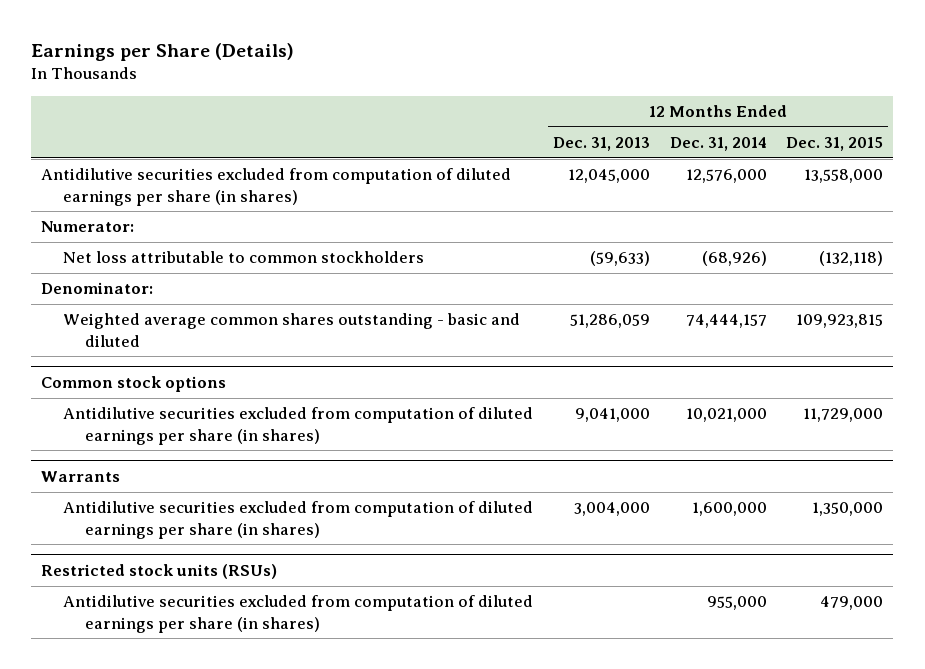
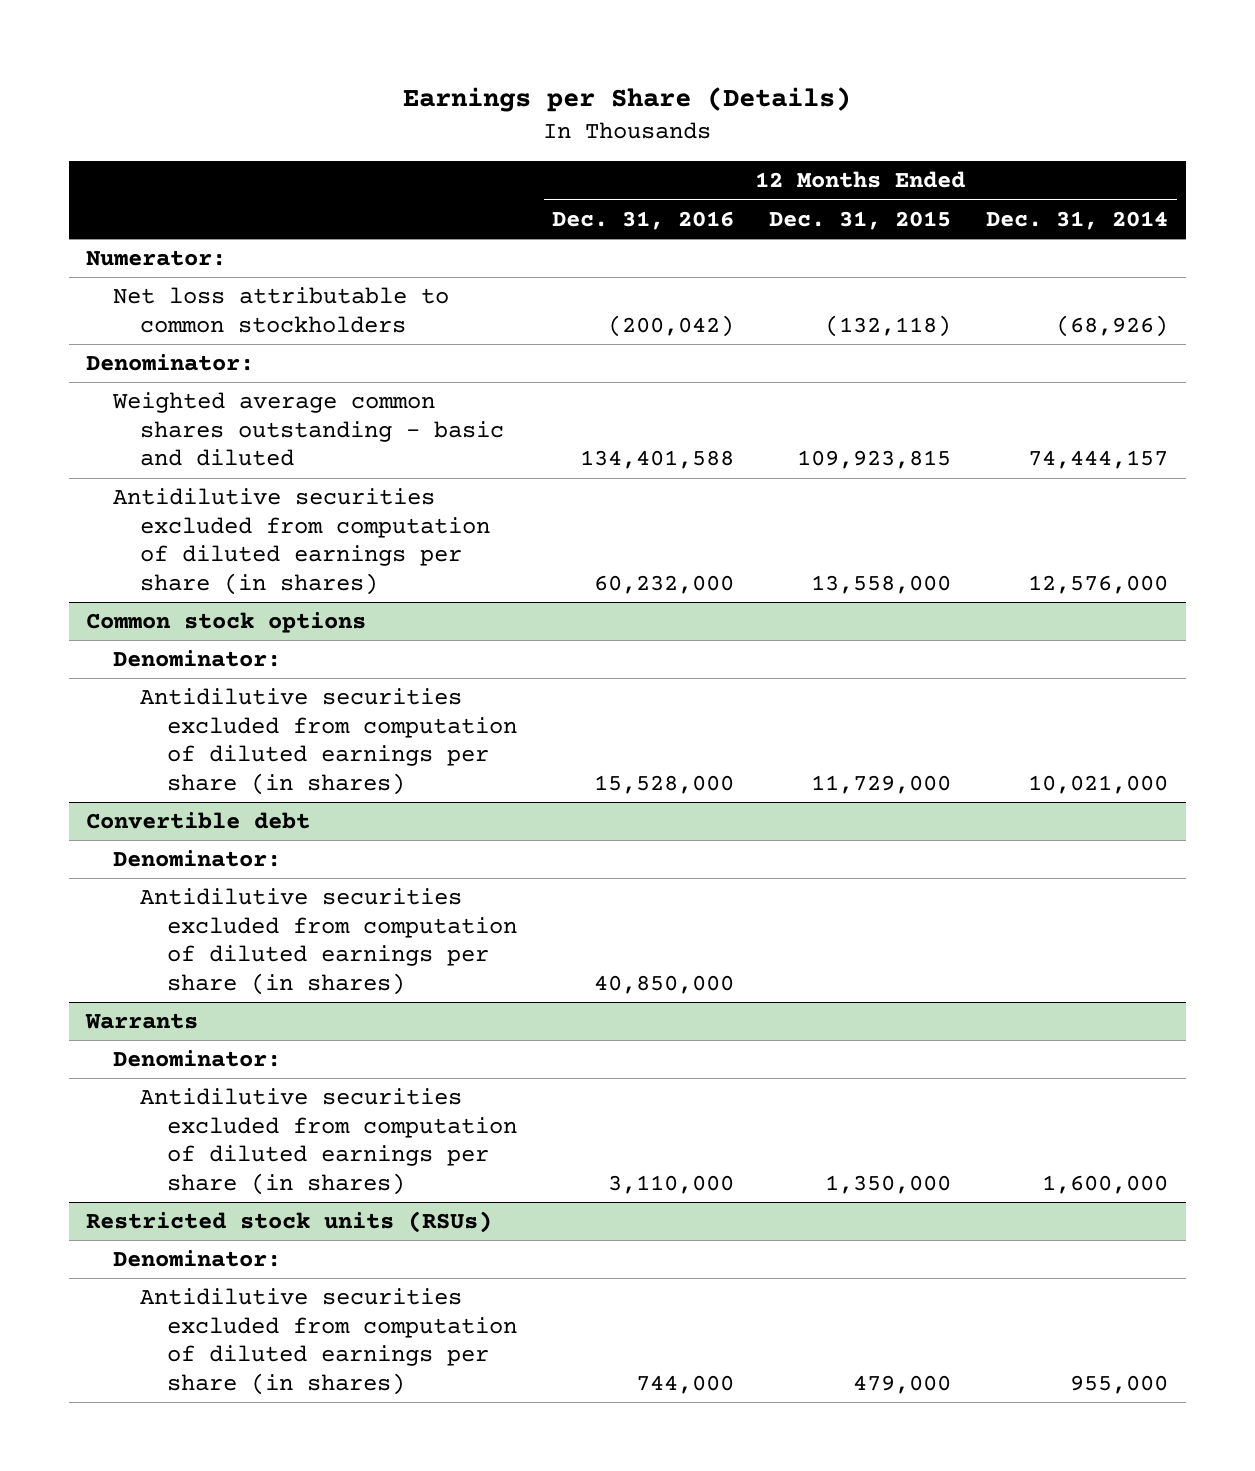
[552,137,650,152] Dec. 31, 2013 -> none
none -> [552,210,735,230] Dec. 31, 2016
[41,168,512,206] Antidilutive securities excluded from computation of diluted earnings per share (in shares) -> [113,488,491,595] Antidilutive securities excluded from computation of diluted earnings per share (in shares)
none -> [113,650,282,668] Denominator:
none -> [86,812,311,830] Convertible debt
none -> [113,850,282,868] Denominator:
none -> [140,888,518,995] Antidilutive securities excluded from computation of diluted earnings per share (in shares)
none -> [113,1050,282,1068] Denominator:
none -> [113,1250,282,1268] Denominator:

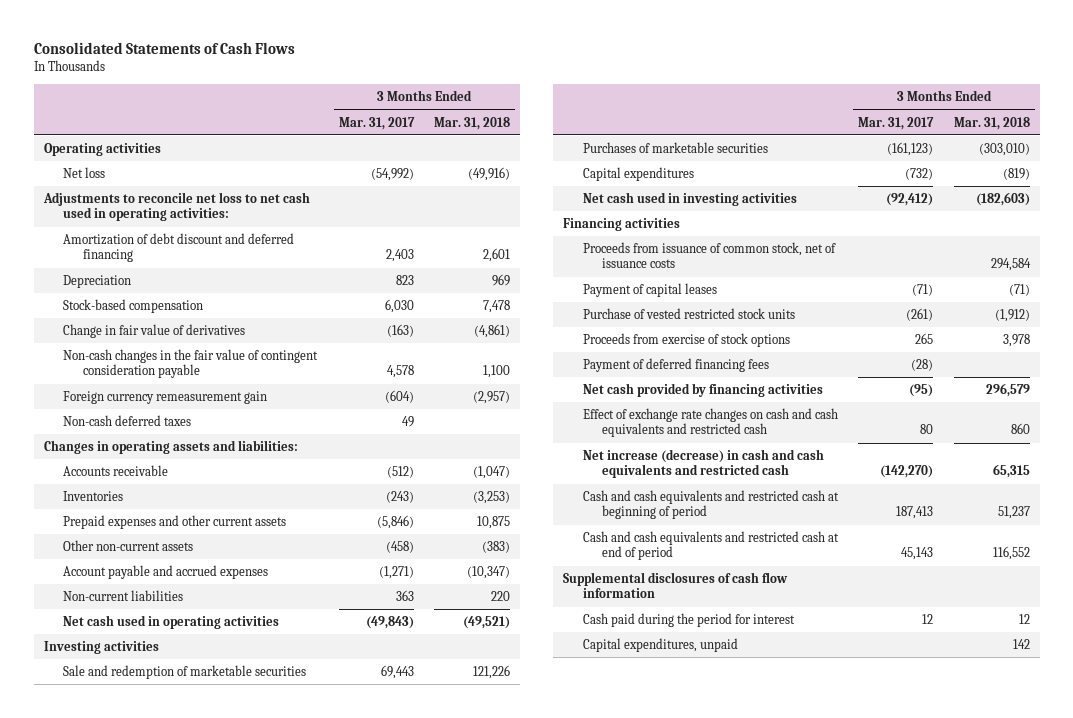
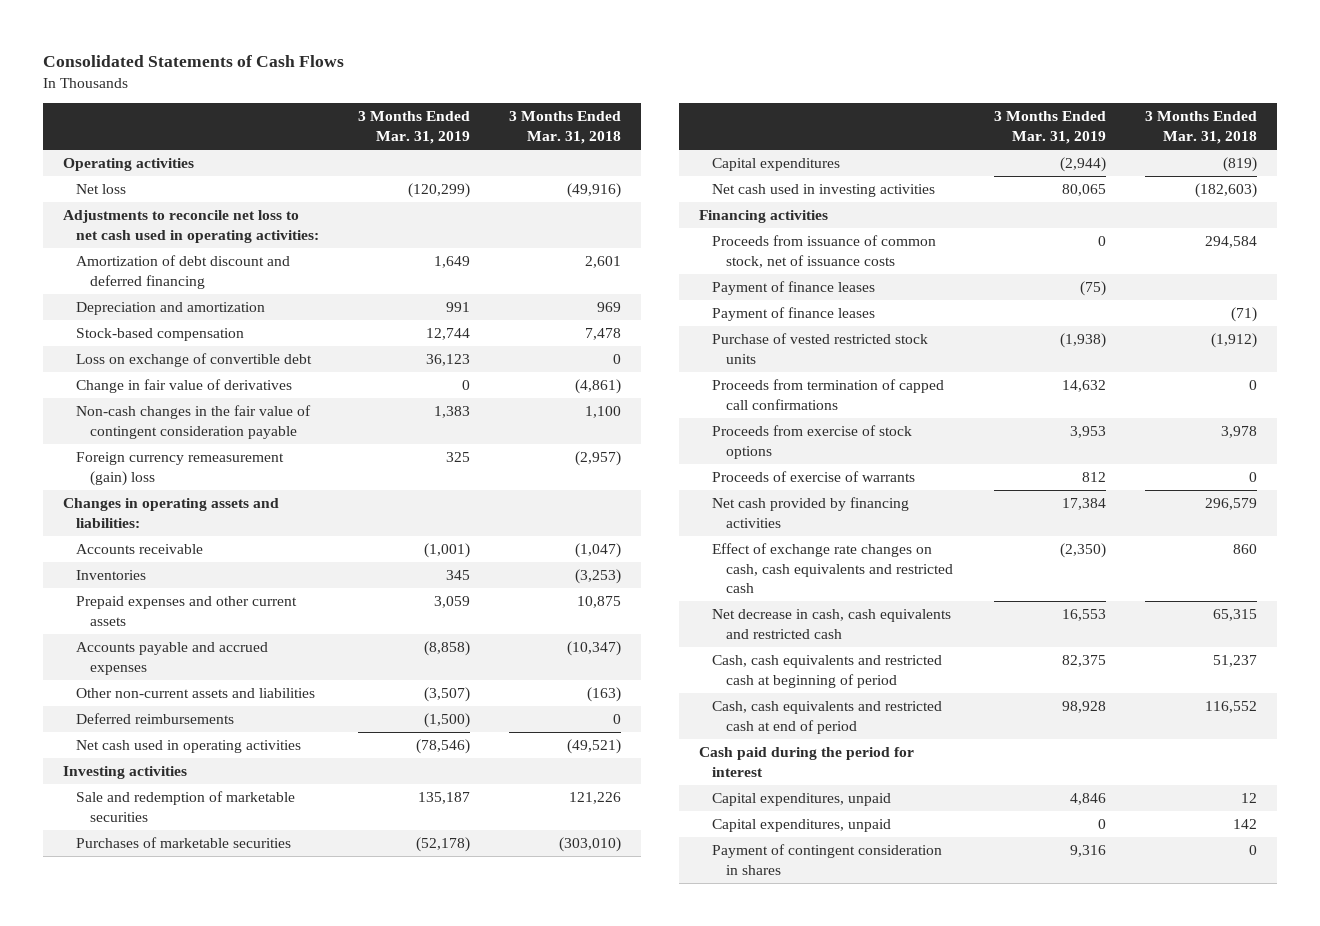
[338,116,415,130] Mar. 31, 2017 -> none
none -> [358,111,471,145] 3 Months Ended Mar. 31, 2019
[63,275,132,289] Depreciation -> [76,302,266,316] Depreciation and amortization
none -> [76,353,313,368] Loss on exchange of convertible debt
[63,415,192,427] Non-cash deferred taxes -> none
[63,391,268,405] Foreign currency remeasurement gain -> [76,452,285,486] Foreign currency remeasurement (gain) loss
[63,540,194,552] Other non-current assets -> none
[63,565,269,580] Account payable and accrued expenses -> [76,642,269,675] Accounts payable and accrued expenses
[63,590,184,602] Non-current liabilities -> [76,688,316,699] Other non-current assets and liabilities
[491,591,511,602] 220 -> [587,687,622,703] (163)
none -> [76,713,235,725] Deferred reimbursements
none -> [712,281,876,296] Payment of finance leases
[582,283,717,298] Payment of capital leases -> [712,307,876,322] Payment of finance leases
none -> [712,379,945,410] Proceeds from termination of capped call confirmations
[582,358,769,373] Payment of deferred financing fees -> none
none -> [712,471,916,483] Proceeds of exercise of warrants
[582,408,838,438] Effect of exchange rate changes on cash and cash equivalents and restricted cash -> [712,543,954,594] Effect of exchange rate changes on cash, cash equivalents and restricted cash
[582,449,824,479] Net increase (decrease) in cash and cash equivalents and restricted cash -> [712,609,952,639] Net decrease in cash, cash equivalents and restricted cash
[582,490,839,520] Cash and cash equivalents and restricted cash at beginning of period -> [712,655,943,688] Cash, cash equivalents and restricted cash at beginning of period
[582,531,839,561] Cash and cash equivalents and restricted cash at end of period -> [712,701,943,734] Cash, cash equivalents and restricted cash at end of period
[563,572,789,599] Supplemental disclosures of cash flow information -> [698,747,914,777] Cash paid during the period for interest
[582,613,795,628] Cash paid during the period for interest -> [712,793,892,807] Capital expenditures, unpaid
none -> [712,844,943,875] Payment of contingent consideration in shares

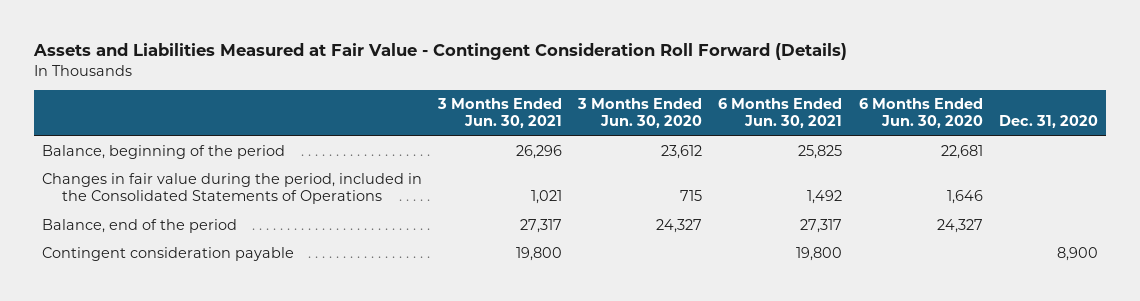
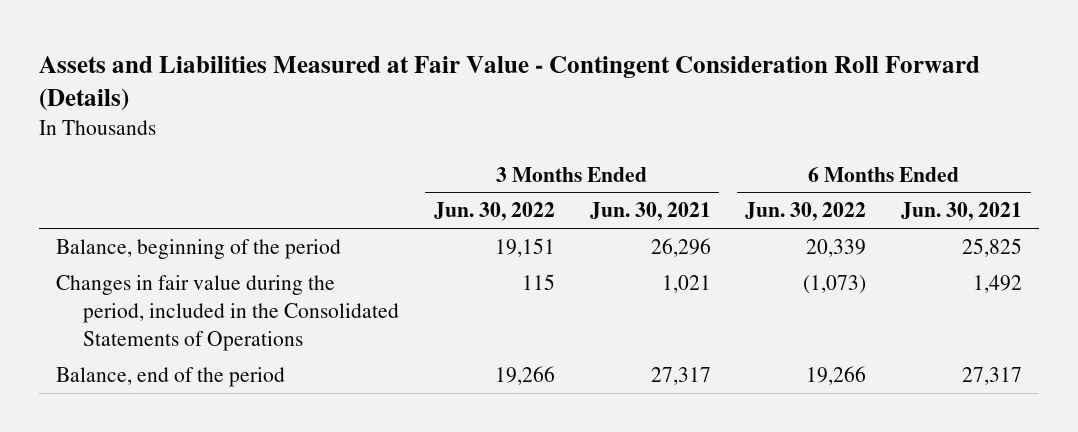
[577,98,703,129] 3 Months Ended Jun. 30, 2020 -> none
[858,98,983,129] 6 Months Ended Jun. 30, 2020 -> none
[998,115,1098,129] Dec. 31, 2020 -> none
none -> [433,202,555,222] Jun. 30, 2022
none -> [745,202,867,222] Jun. 30, 2022
[42,247,295,262] Contingent consideration payable -> none

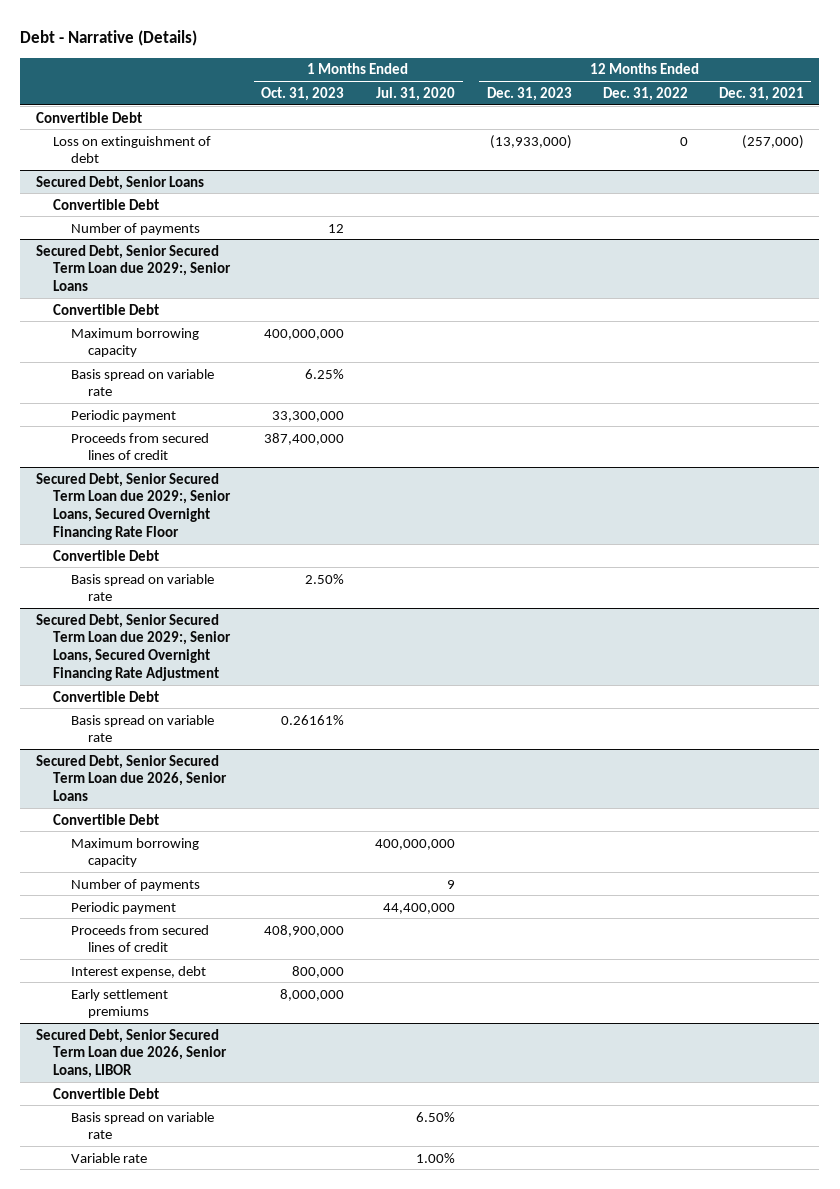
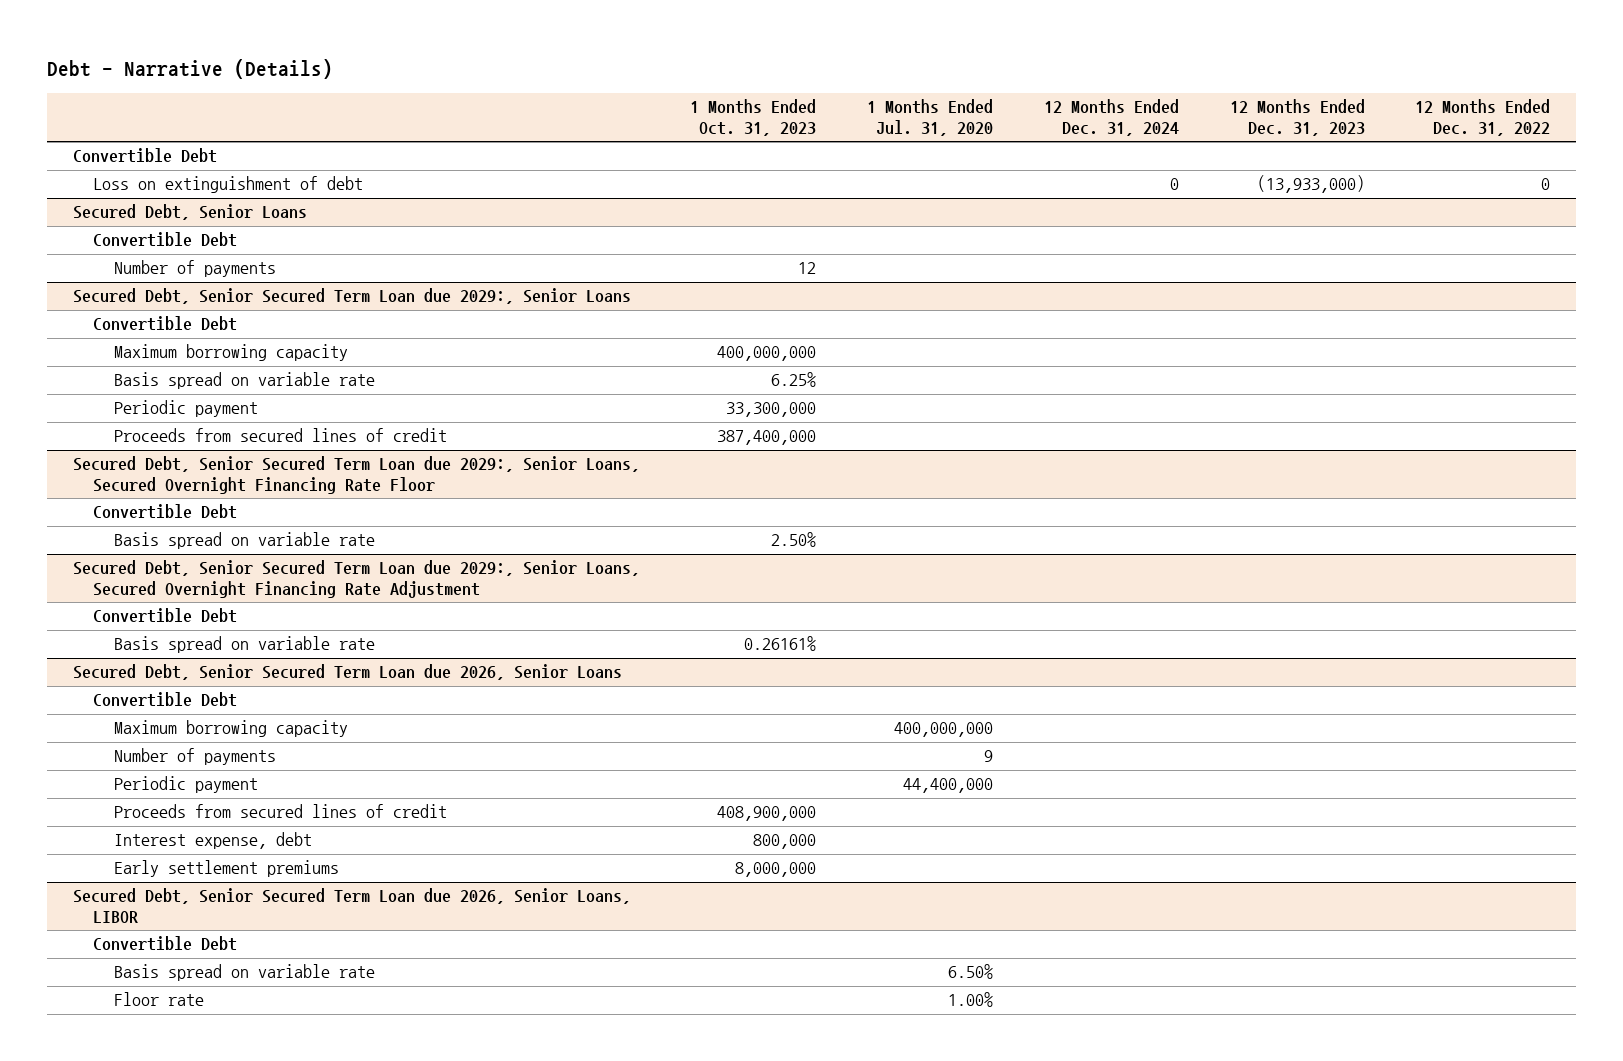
[718,86,804,101] Dec. 31, 2021 -> none
none -> [1043,99,1179,137] 12 Months Ended Dec. 31, 2024
[70,1152,147,1163] Variable rate -> none
none -> [113,992,204,1007] Floor rate

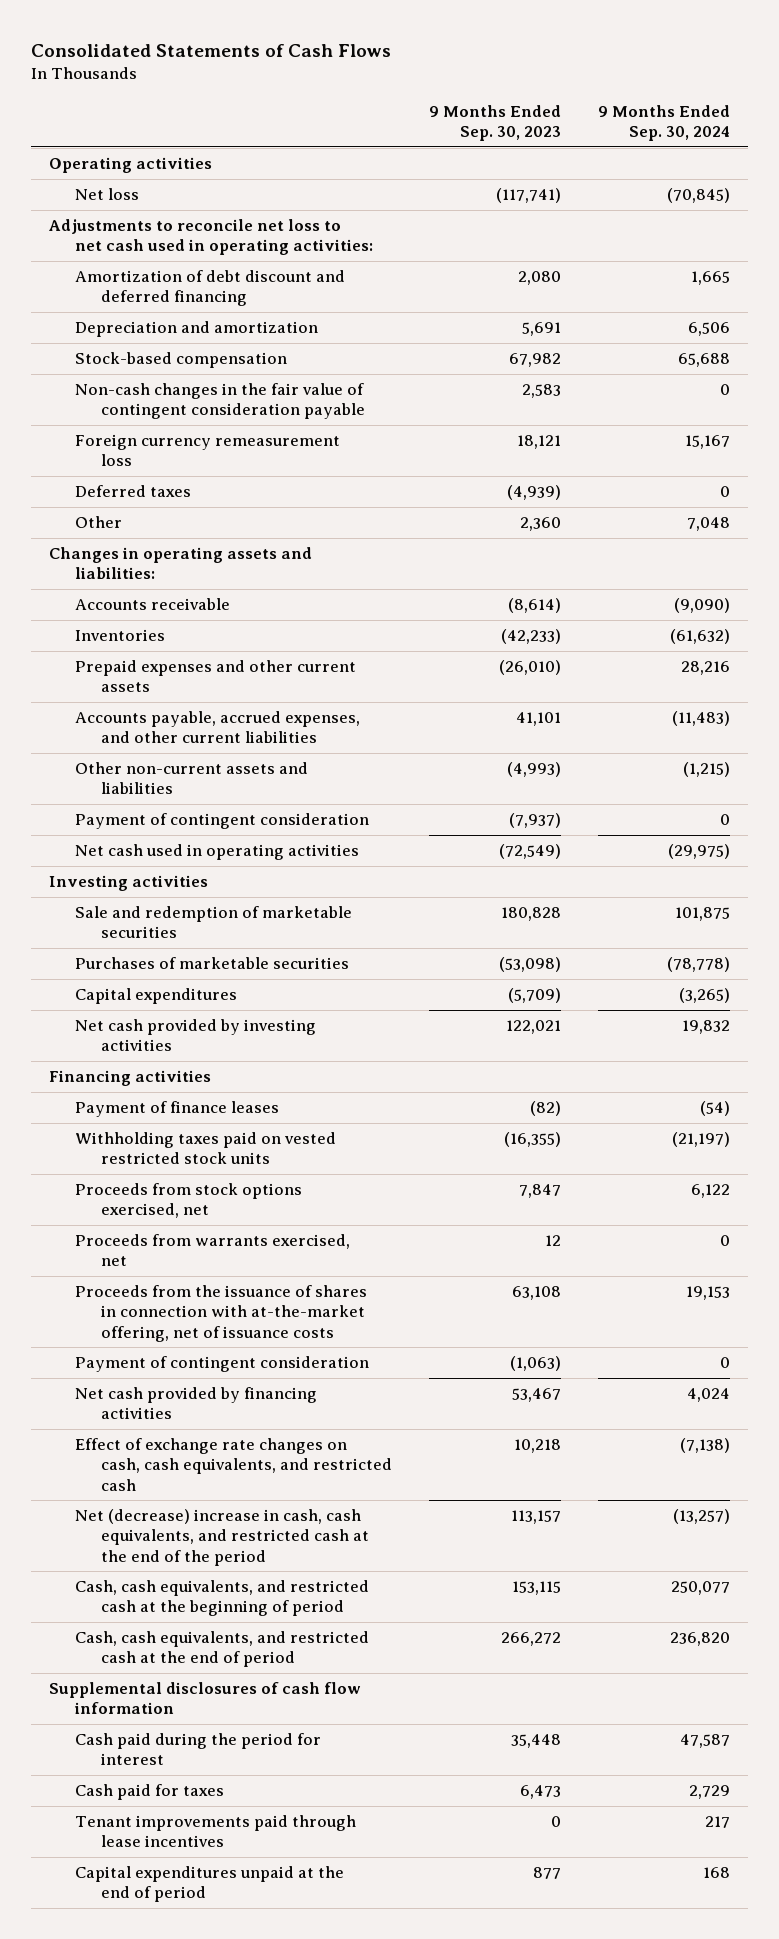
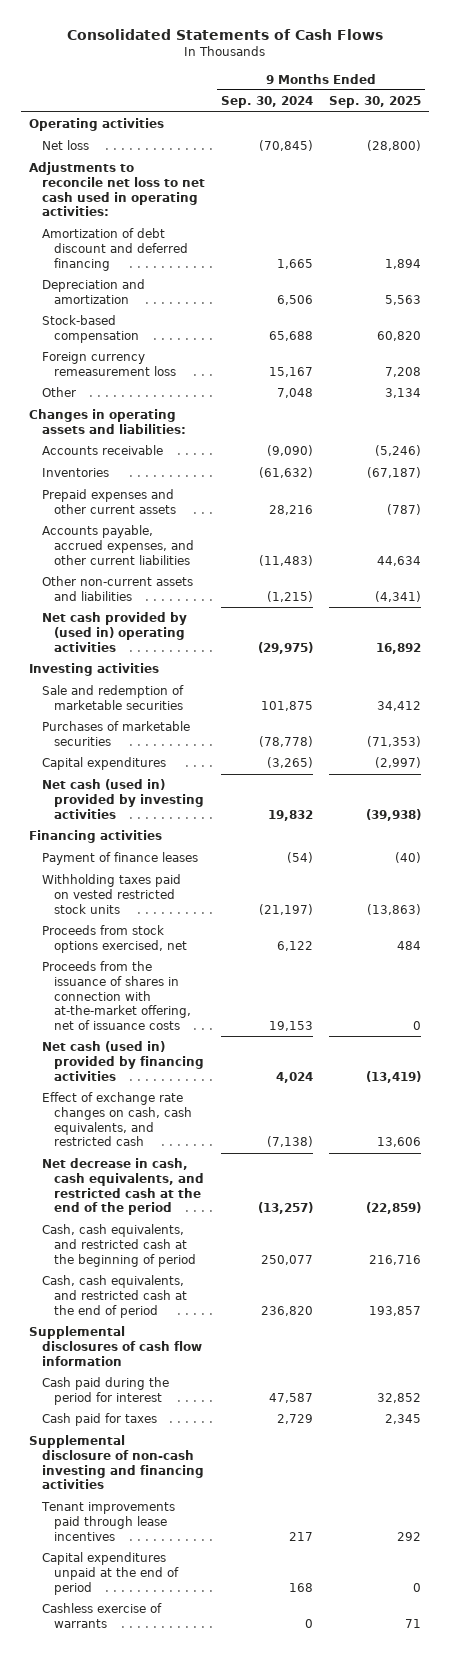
[429,105,562,142] 9 Months Ended Sep. 30, 2023 -> none
none -> [328,96,421,109] Sep. 30, 2025
[75,383,366,420] Non-cash changes in the fair value of contingent consideration payable -> none
[75,485,192,498] Deferred taxes -> none
[75,813,370,830] Payment of contingent consideration -> none
[75,844,360,861] Net cash used in operating activities -> [41,612,187,652] Net cash provided by (used in) operating activities
[75,1019,317,1052] Net cash provided by investing activities -> [41,779,205,819] Net cash (used in) provided by investing activities
[75,1234,351,1267] Proceeds from warrants exercised, net -> none
[75,1356,370,1373] Payment of contingent consideration -> none
[75,1387,318,1420] Net cash provided by financing activities -> [41,1041,205,1081] Net cash (used in) provided by financing activities
[75,1509,370,1566] Net (decrease) increase in cash, cash equivalents, and restricted cash at the end of the period -> [41,1158,205,1216] Net decrease in cash, cash equivalents, and restricted cash at the end of the period
none -> [28,1435,204,1490] Supplemental disclosure of non-cash investing and financing activities
none -> [41,1603,162,1628] Cashless exercise of warrants

